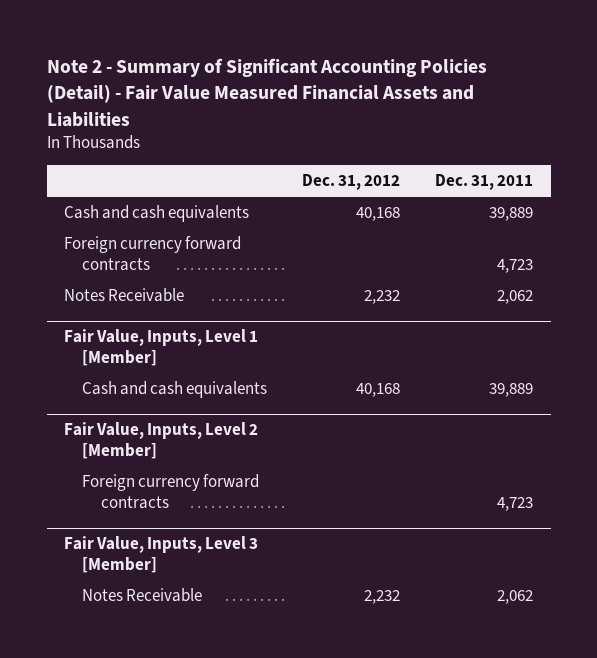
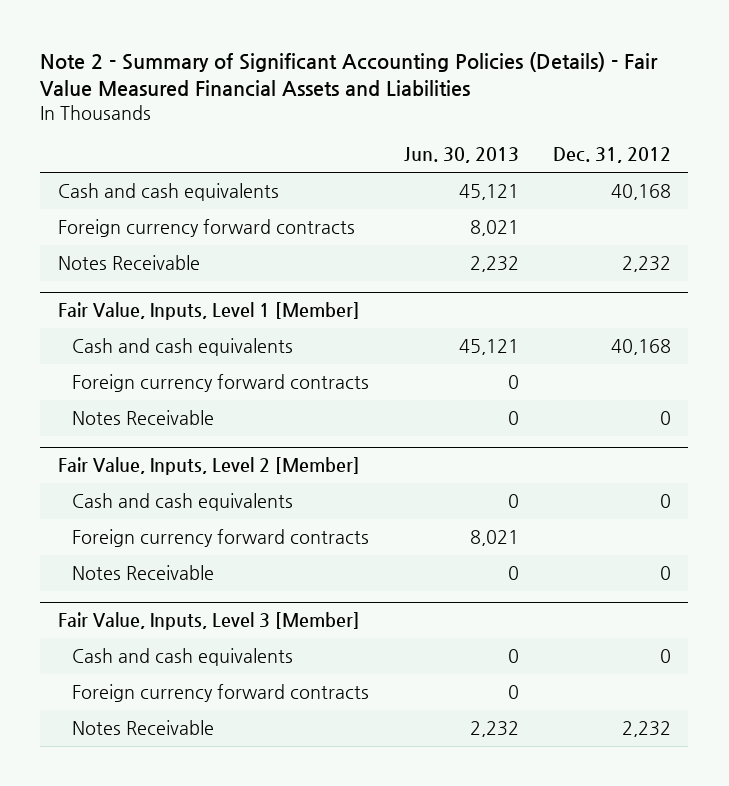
[46,58,487,127] Note 2 - Summary of Significant Accounting Policies (Detail) - Fair Value Measured Financial Assets and Liabilities -> [40,51,659,98] Note 2 - Summary of Significant Accounting Policies (Details) - Fair Value Measured Financial Assets and Liabilities
[435,174,534,191] Dec. 31, 2011 -> none
none -> [403,147,519,164] Jun. 30, 2013
none -> [72,373,370,392] Foreign currency forward contracts
none -> [72,409,215,425] Notes Receivable
none -> [72,492,294,511] Cash and cash equivalents
none -> [72,564,215,580] Notes Receivable
none -> [72,647,294,666] Cash and cash equivalents
none -> [72,683,370,702] Foreign currency forward contracts

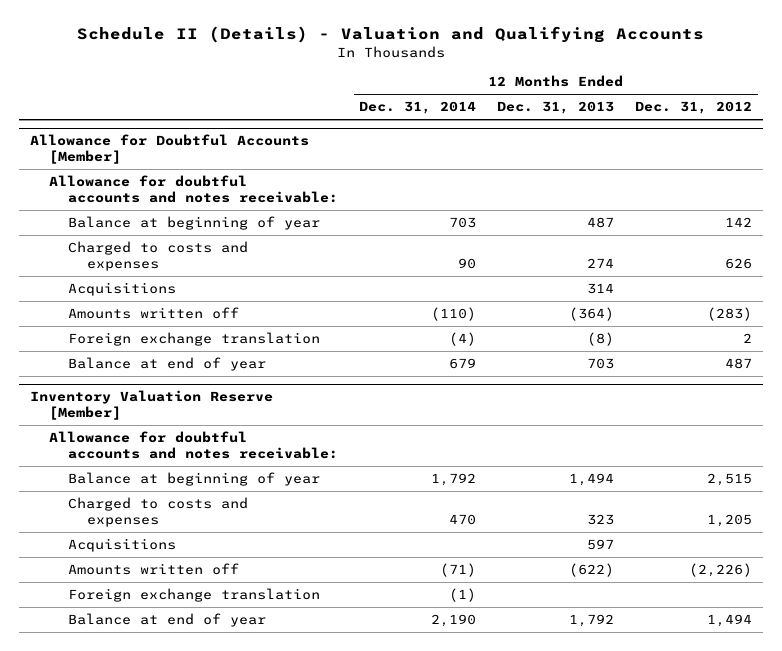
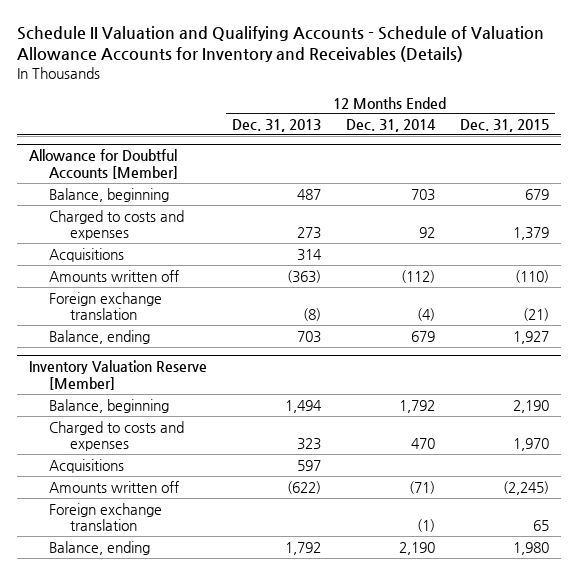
[77,26,705,44] Schedule II (Details) - Valuation and Qualifying Accounts -> [16,26,544,63] Schedule II Valuation and Qualifying Accounts - Schedule of Valuation Allowance Accounts for Inventory and Receivables (Details)
[635,101,753,115] Dec. 31, 2012 -> none
none -> [459,119,549,133] Dec. 31, 2015
[48,174,338,204] Allowance for doubtful accounts and notes receivable: -> none
[67,215,320,230] Balance at beginning of year -> [49,187,170,202] Balance, beginning
[457,258,476,270] 90 -> [418,227,435,239] 92
[587,258,615,269] 274 -> [296,227,321,240] 273
[430,306,476,321] (110) -> [400,269,435,283] (112)
[569,306,615,321] (364) -> [286,269,321,283] (363)
[67,356,266,371] Balance at end of year -> [49,329,151,344] Balance, ending
[48,430,338,460] Allowance for doubtful accounts and notes receivable: -> none
[67,471,320,486] Balance at beginning of year -> [49,398,170,413] Balance, beginning
[67,612,266,627] Balance at end of year -> [49,540,151,555] Balance, ending

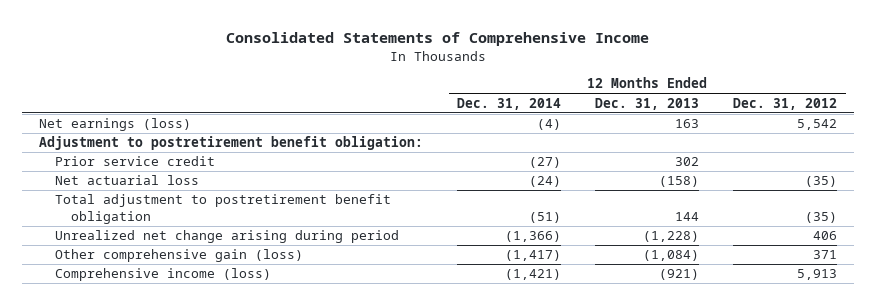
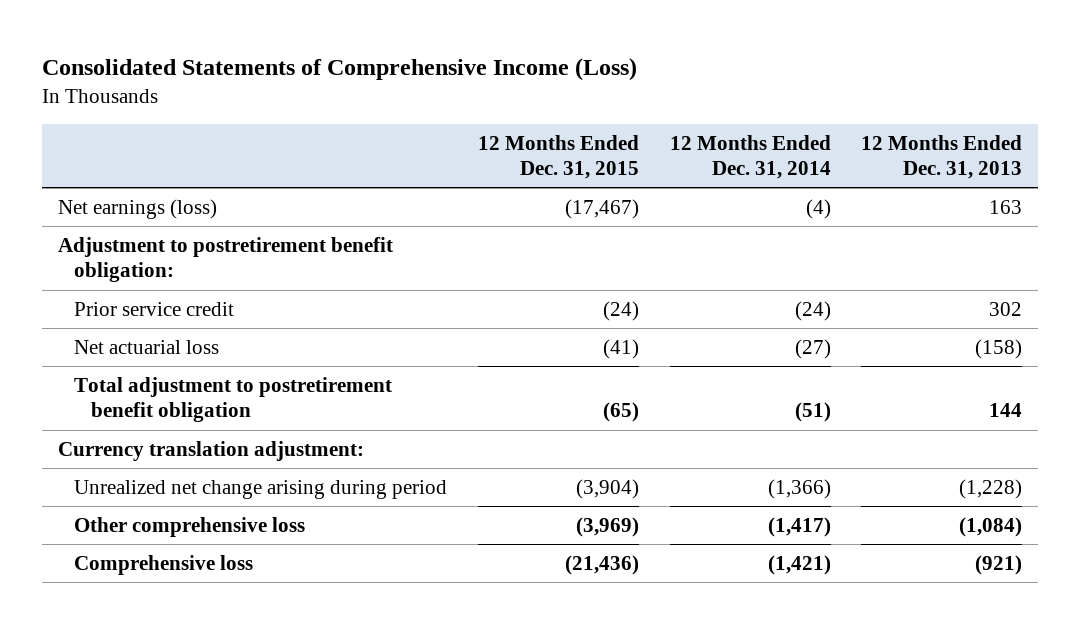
[226,31,650,46] Consolidated Statements of Comprehensive Income -> [42,57,638,81] Consolidated Statements of Comprehensive Income (Loss)
[733,97,838,110] Dec. 31, 2012 -> none
none -> [477,134,639,179] 12 Months Ended Dec. 31, 2015
[529,157,562,169] (27) -> [794,300,831,321] (24)
[529,176,562,188] (24) -> [794,338,831,359] (27)
none -> [57,440,364,461] Currency translation adjustment:
[54,249,303,263] Other comprehensive gain (loss) -> [74,516,306,537] Other comprehensive loss
[54,268,271,282] Comprehensive income (loss) -> [74,554,254,575] Comprehensive loss

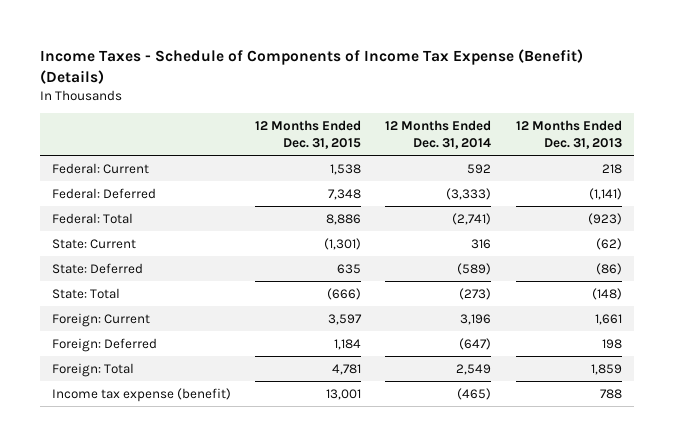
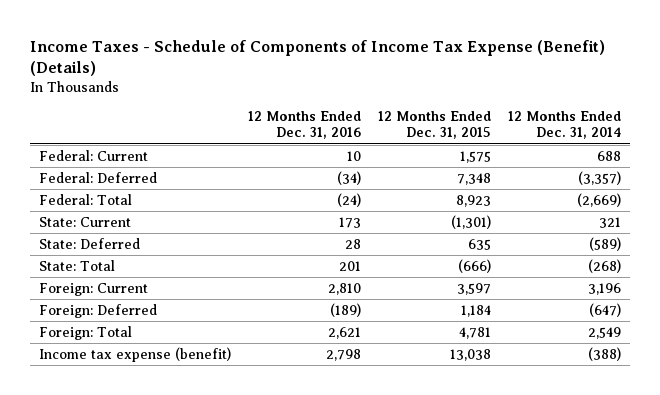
[515,120,622,149] 12 Months Ended Dec. 31, 2013 -> none
none -> [247,111,361,140] 12 Months Ended Dec. 31, 2016
[330,163,362,175] 1,538 -> [460,150,492,163] 1,575
[467,163,492,174] 592 -> [597,150,622,161] 688
[446,187,492,200] (3,333) -> [578,170,622,185] (3,357)
[326,213,362,225] 8,886 -> [456,194,492,207] 8,923
[452,212,492,225] (2,741) -> [577,192,622,207] (2,669)
[471,238,492,249] 316 -> [599,216,622,228] 321
[459,287,492,300] (273) -> [588,258,622,273] (268)
[326,388,362,400] 13,001 -> [450,348,492,361] 13,038
[457,387,492,400] (465) -> [588,346,622,361] (388)

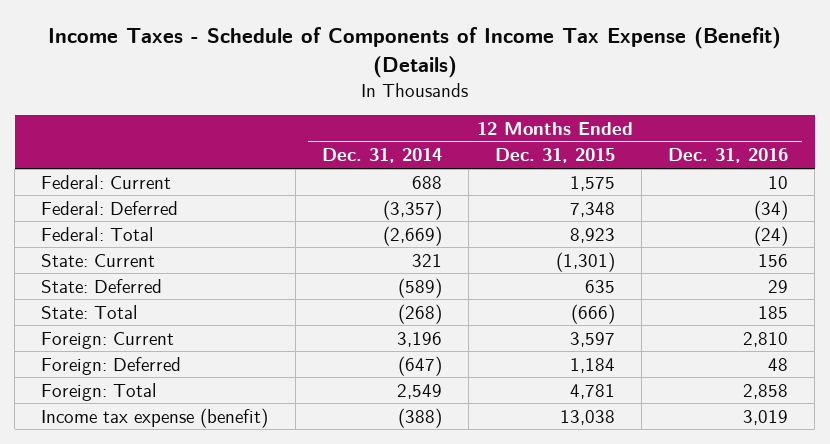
[338,216,361,228] 173 -> [758,253,789,267] 156
[344,238,361,249] 28 -> [768,279,789,293] 29
[338,260,361,271] 201 -> [758,305,789,319] 185
[329,302,361,317] (189) -> [768,357,789,371] 48
[327,326,361,339] 2,621 -> [743,383,789,399] 2,858
[325,348,361,361] 2,798 -> [743,409,789,425] 3,019

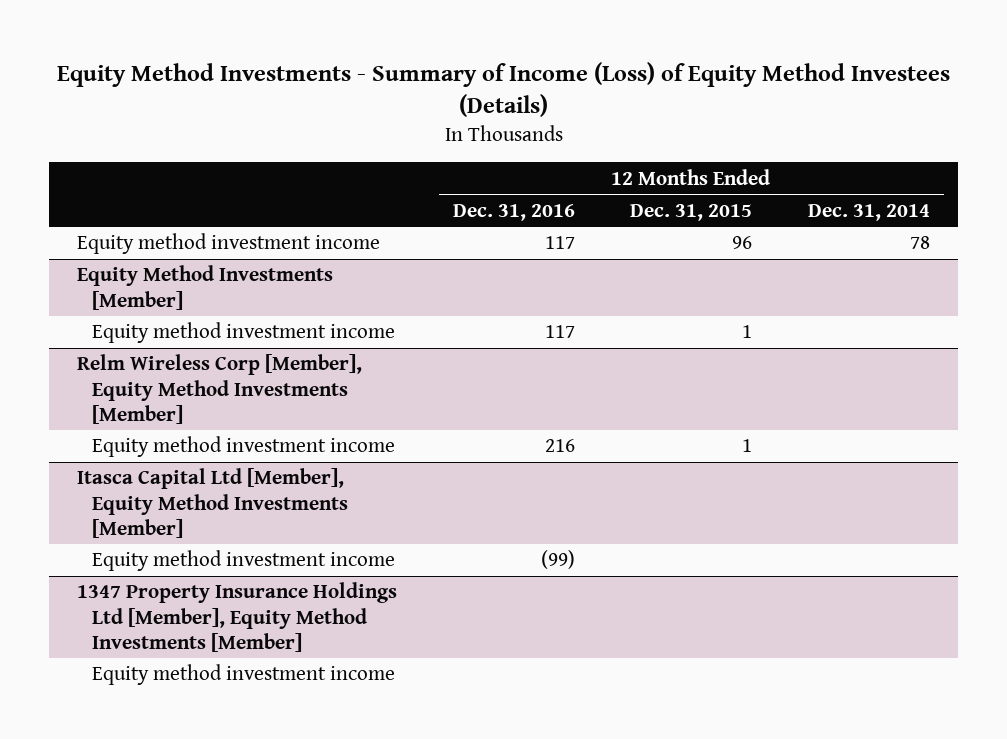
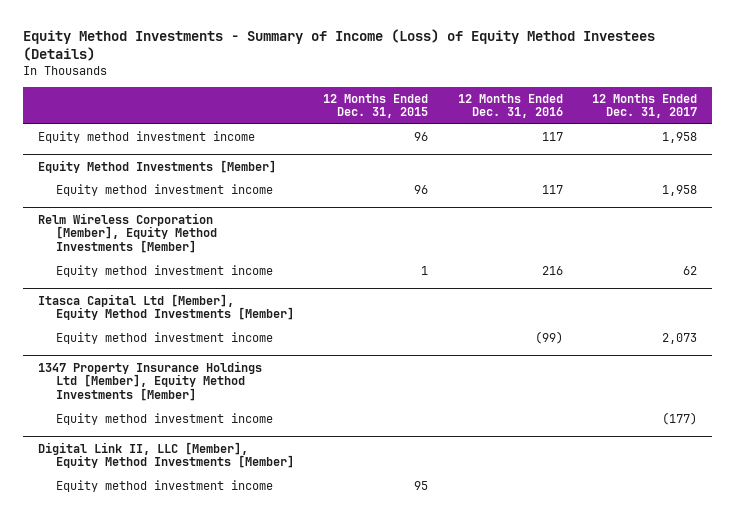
[808,203,931,221] Dec. 31, 2014 -> none
none -> [592,93,698,119] 12 Months Ended Dec. 31, 2017
[742,325,753,339] 1 -> [414,184,429,194] 96
[76,354,362,424] Relm Wireless Corp [Member], Equity Method Investments [Member] -> [37,212,217,254] Relm Wireless Corporation [Member], Equity Method Investments [Member]
none -> [37,441,294,469] Digital Link II, LLC [Member], Equity Method Investments [Member]
none -> [55,479,273,492] Equity method investment income

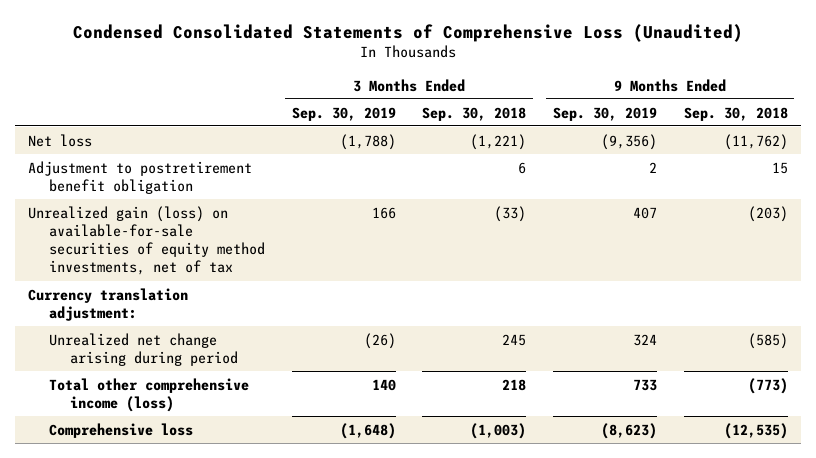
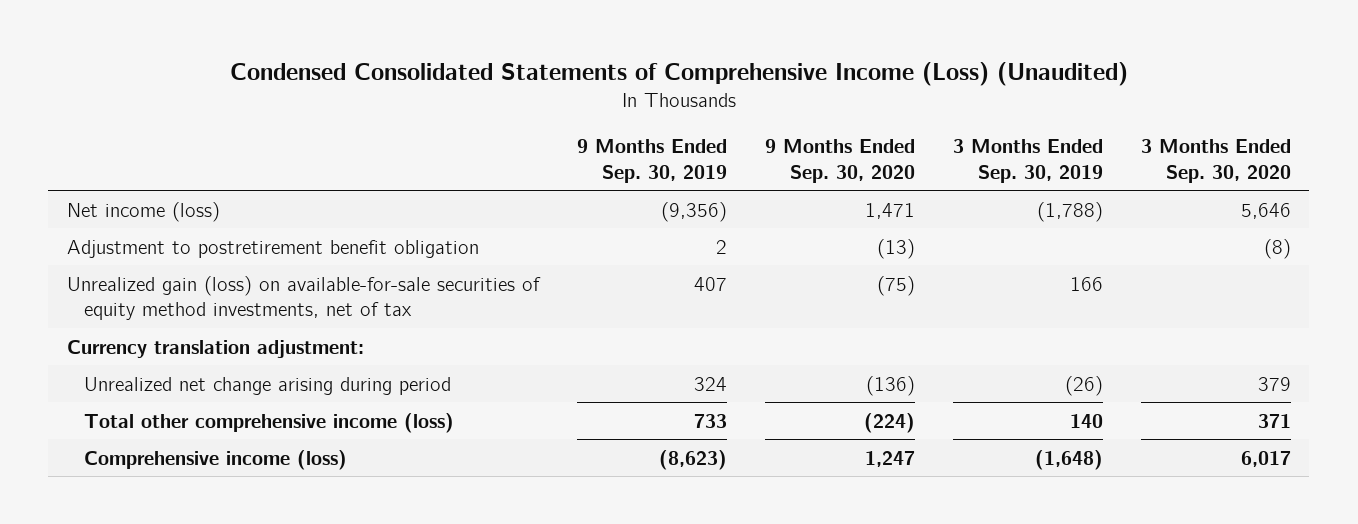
[72,23,743,42] Condensed Consolidated Statements of Comprehensive Loss (Unaudited) -> [229,61,1128,86] Condensed Consolidated Statements of Comprehensive Income (Loss) (Unaudited)
[422,106,527,121] Sep. 30, 2018 -> none
[683,106,788,121] Sep. 30, 2018 -> none
none -> [764,138,915,183] 9 Months Ended Sep. 30, 2020
none -> [1140,138,1291,183] 3 Months Ended Sep. 30, 2020
[28,133,93,147] Net loss -> [67,201,221,222] Net income (loss)
[49,422,194,438] Comprehensive loss -> [83,449,347,470] Comprehensive income (loss)

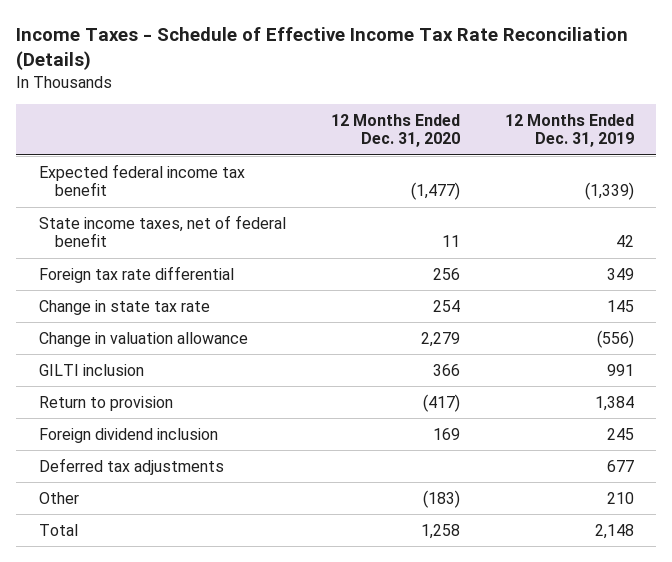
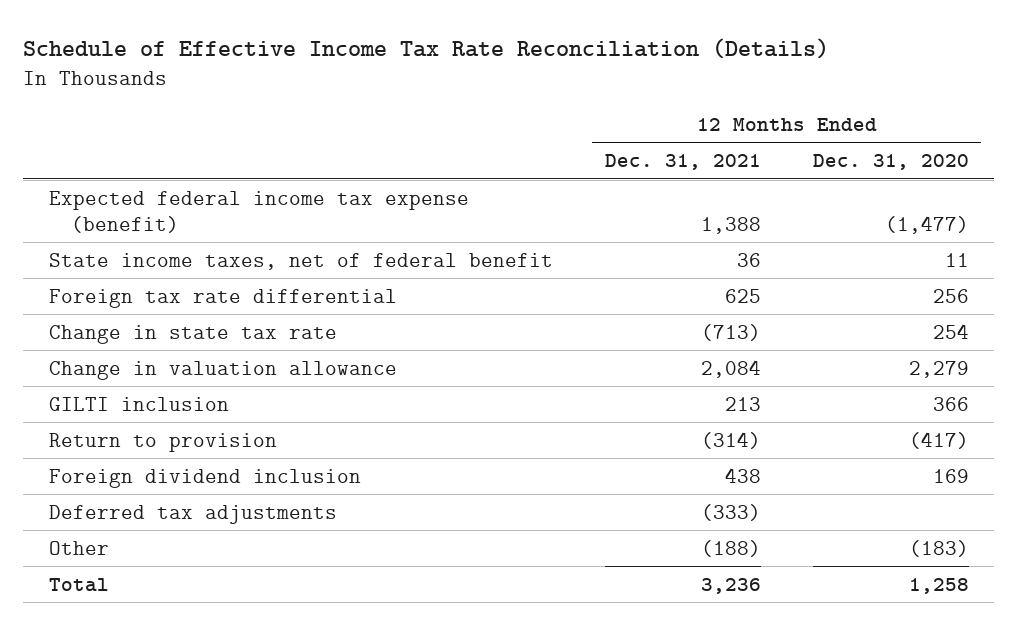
[16,27,629,71] Income Taxes - Schedule of Effective Income Tax Rate Reconciliation (Details) -> [23,38,830,60] Schedule of Effective Income Tax Rate Reconciliation (Details)
[504,113,634,148] 12 Months Ended Dec. 31, 2019 -> none
none -> [604,154,761,171] Dec. 31, 2021
[38,163,245,197] Expected federal income tax benefit -> [49,190,470,233] Expected federal income tax expense (benefit)

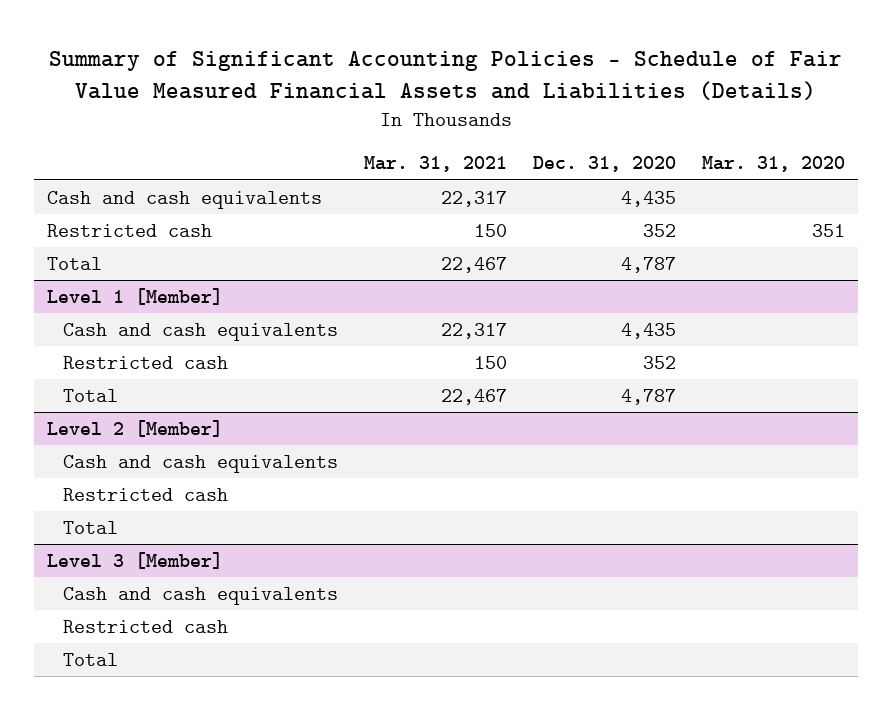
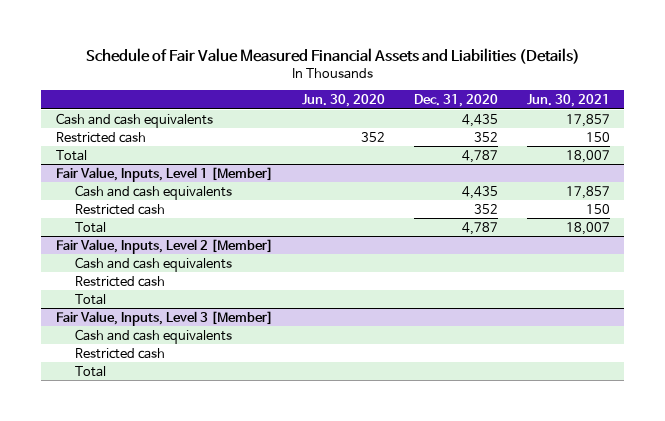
[48,51,842,101] Summary of Significant Accounting Policies - Schedule of Fair Value Measured Financial Assets and Liabilities (Details) -> [85,47,580,64] Schedule of Fair Value Measured Financial Assets and Liabilities (Details)
[363,156,507,173] Mar. 31, 2021 -> none
[701,156,845,173] Mar. 31, 2020 -> none
none -> [301,93,385,107] Jun. 30, 2020
none -> [526,93,610,107] Jun. 30, 2021
[47,287,224,305] Level 1 [Member] -> [55,166,273,182] Fair Value, Inputs, Level 1 [Member]
[47,419,224,437] Level 2 [Member] -> [55,238,273,254] Fair Value, Inputs, Level 2 [Member]
[47,551,224,569] Level 3 [Member] -> [55,310,273,326] Fair Value, Inputs, Level 3 [Member]

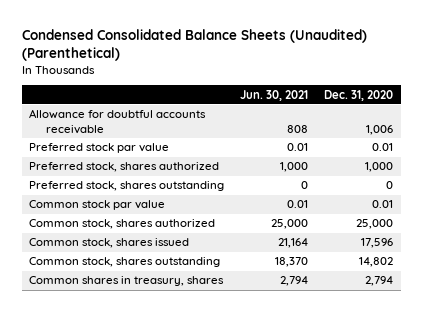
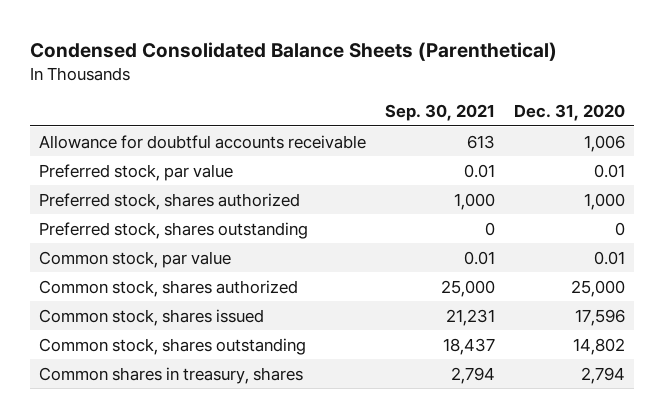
[21,28,367,61] Condensed Consolidated Balance Sheets (Unaudited) (Parenthetical) -> [29,41,557,61] Condensed Consolidated Balance Sheets (Parenthetical)
[240,89,309,101] Jun. 30, 2021 -> none
none -> [385,104,496,122] Sep. 30, 2021
[29,143,170,154] Preferred stock par value -> [39,163,234,181] Preferred stock, par value
[29,200,166,211] Common stock par value -> [39,250,232,268] Common stock, par value

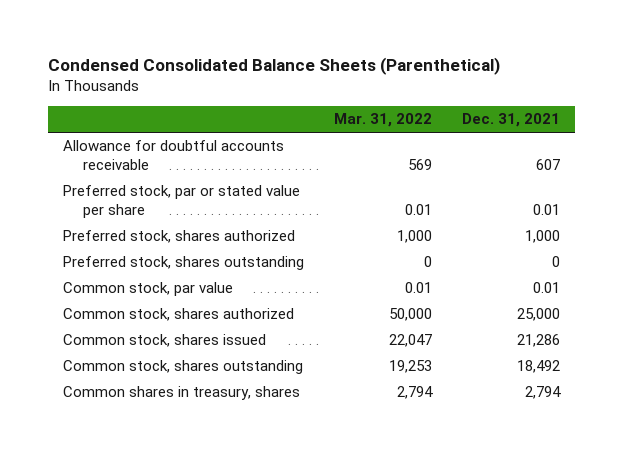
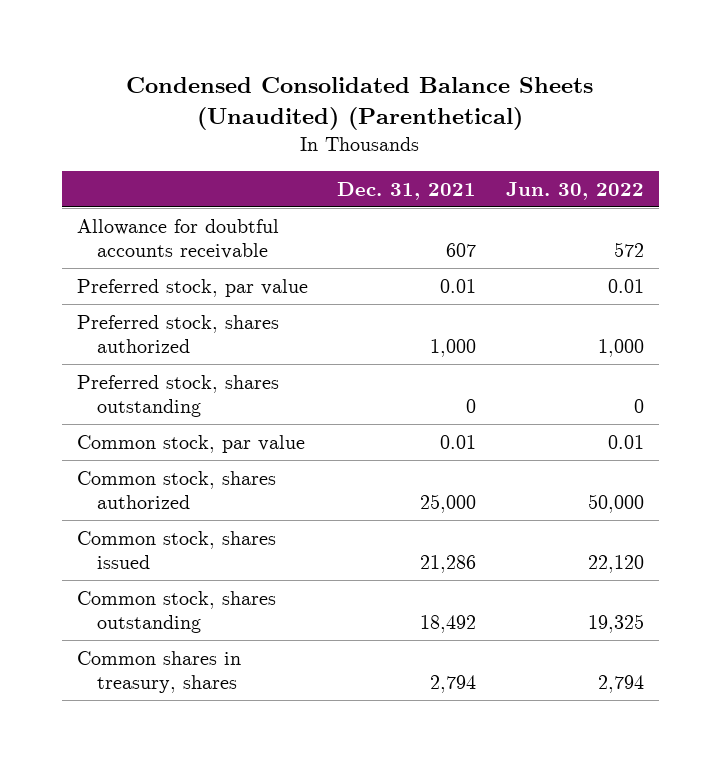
[48,57,501,76] Condensed Consolidated Balance Sheets (Parenthetical) -> [126,77,594,130] Condensed Consolidated Balance Sheets (Unaudited) (Parenthetical)
[334,113,433,128] Mar. 31, 2022 -> none
none -> [506,181,645,200] Jun. 30, 2022
[63,185,301,219] Preferred stock, par or stated value per share -> [76,279,308,298] Preferred stock, par value

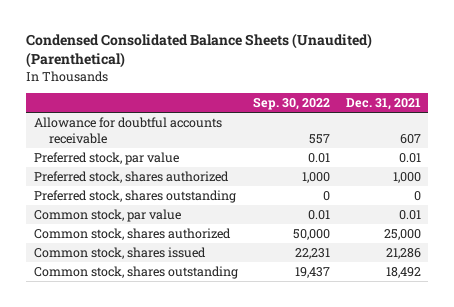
[506,181,645,200] Jun. 30, 2022 -> none
none -> [253,96,331,110] Sep. 30, 2022
[76,651,241,693] Common shares in treasury, shares -> none

